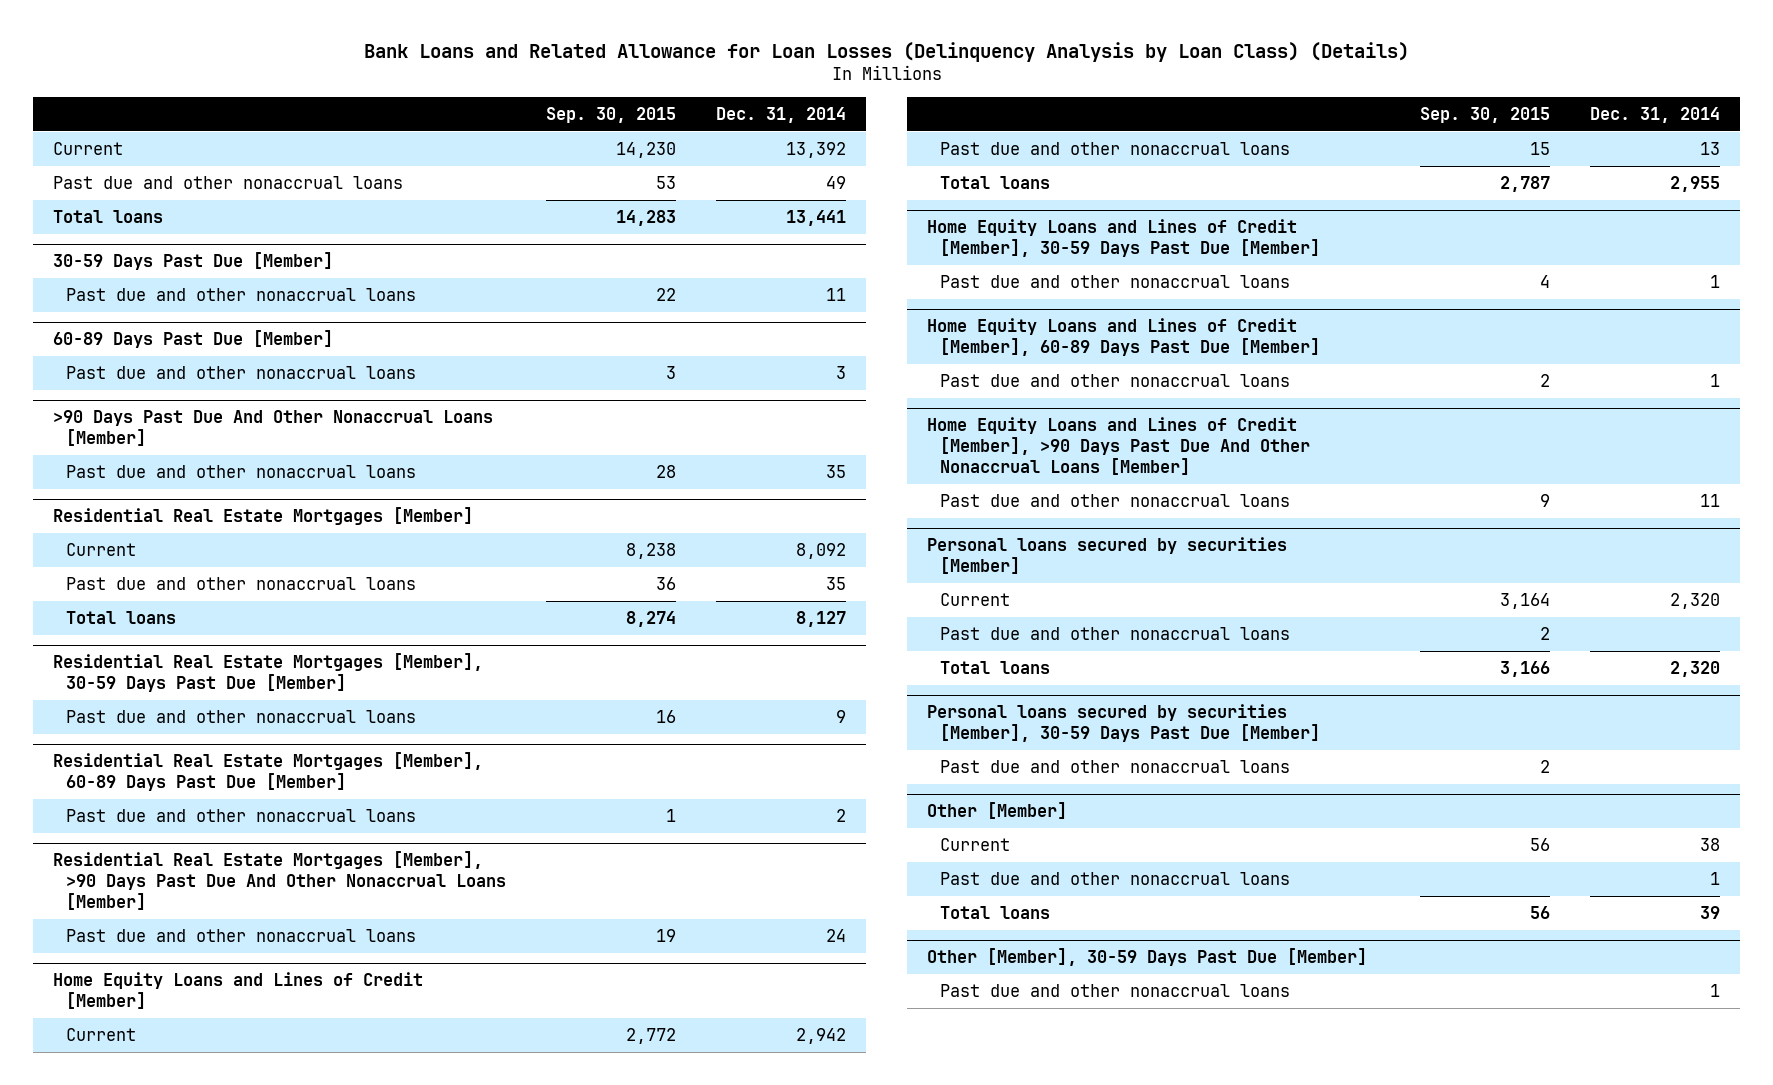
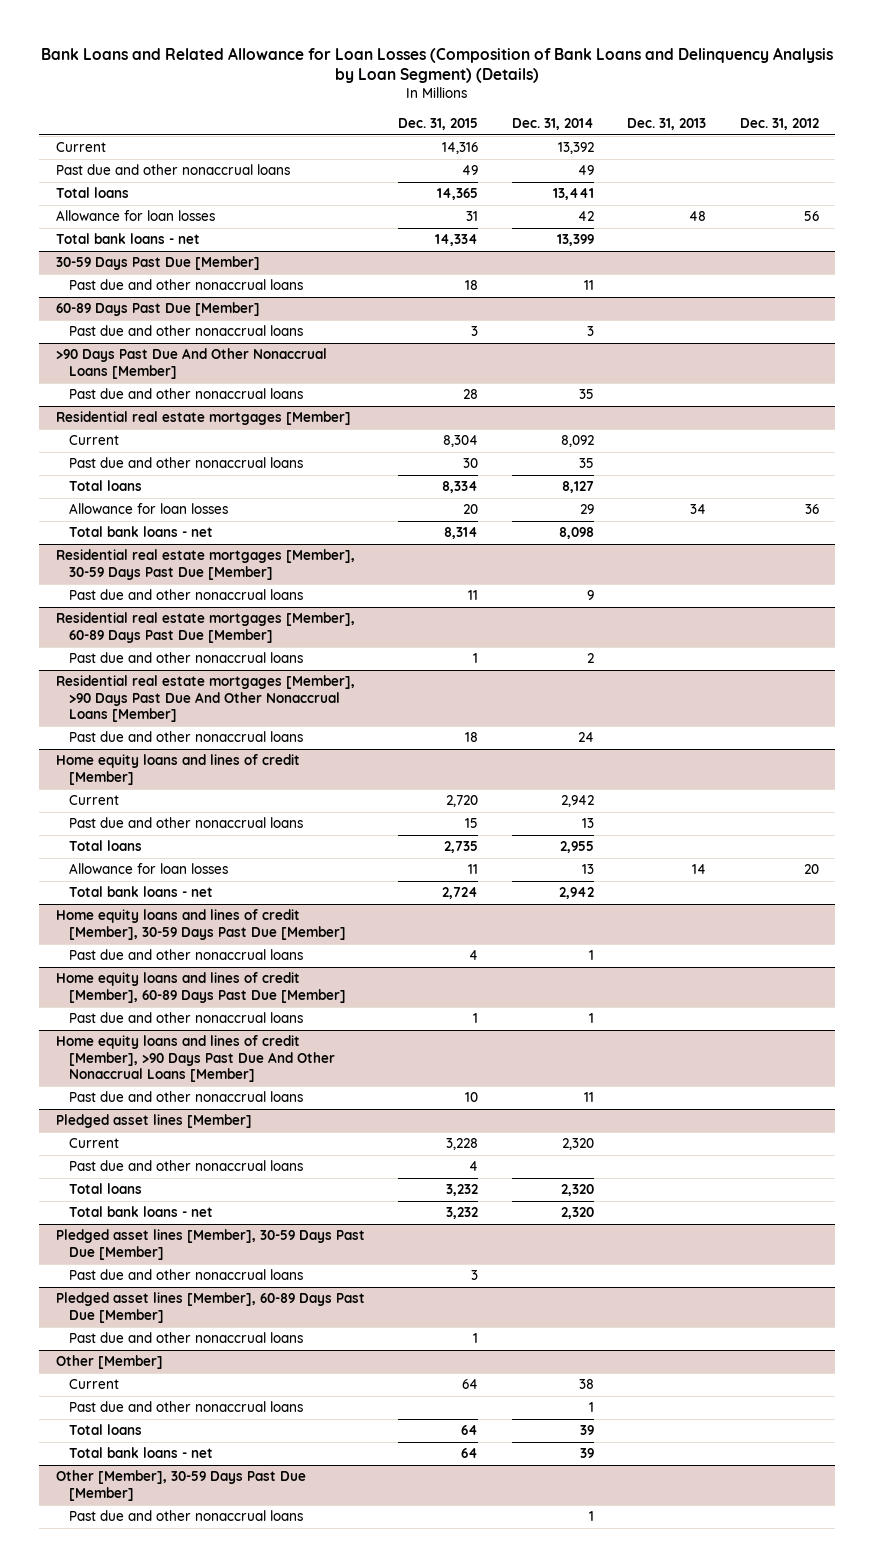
[363,42,1409,63] Bank Loans and Related Allowance for Loan Losses (Delinquency Analysis by Loan Class) (Details) -> [41,46,834,84] Bank Loans and Related Allowance for Loan Losses (Composition of Bank Loans and Delinquency Analysis by Loan Segment) (Details)
[545,106,676,123] Sep. 30, 2015 -> none
none -> [398,117,479,130] Dec. 31, 2015
none -> [627,117,707,130] Dec. 31, 2013
none -> [739,117,819,130] Dec. 31, 2012
none -> [55,210,215,222] Allowance for loan losses
none -> [55,233,200,245] Total bank loans - net
[52,507,473,526] Residential Real Estate Mortgages [Member] -> [55,411,351,426] Residential real estate mortgages [Member]
none -> [68,503,228,515] Allowance for loan losses
none -> [68,526,213,538] Total bank loans - net
[52,653,483,693] Residential Real Estate Mortgages [Member], 30-59 Days Past Due [Member] -> [55,549,355,580] Residential real estate mortgages [Member], 30-59 Days Past Due [Member]
[52,752,483,792] Residential Real Estate Mortgages [Member], 60-89 Days Past Due [Member] -> [55,612,355,643] Residential real estate mortgages [Member], 60-89 Days Past Due [Member]
[52,851,506,911] Residential Real Estate Mortgages [Member], >90 Days Past Due And Other Nonaccrual Loans [Member] -> [55,675,355,723] Residential real estate mortgages [Member], >90 Days Past Due And Other Nonaccrual Loans [Member]
[52,972,423,1010] Home Equity Loans and Lines of Credit [Member] -> [55,754,300,785] Home equity loans and lines of credit [Member]
none -> [68,863,228,875] Allowance for loan losses
none -> [68,886,213,898] Total bank loans - net
[927,219,1321,258] Home Equity Loans and Lines of Credit [Member], 30-59 Days Past Due [Member] -> [55,909,346,940] Home equity loans and lines of credit [Member], 30-59 Days Past Due [Member]
[927,318,1321,357] Home Equity Loans and Lines of Credit [Member], 60-89 Days Past Due [Member] -> [55,972,346,1003] Home equity loans and lines of credit [Member], 60-89 Days Past Due [Member]
[927,417,1311,476] Home Equity Loans and Lines of Credit [Member], >90 Days Past Due And Other Nonaccrual Loans [Member] -> [55,1035,335,1083] Home equity loans and lines of credit [Member], >90 Days Past Due And Other Nonaccrual Loans [Member]
[927,537,1288,575] Personal loans secured by securities [Member] -> none
none -> [55,1114,252,1129] Pledged asset lines [Member]
[927,704,1321,743] Personal loans secured by securities [Member], 30-59 Days Past Due [Member] -> none
none -> [68,1206,213,1218] Total bank loans - net
none -> [55,1229,365,1260] Pledged asset lines [Member], 30-59 Days Past Due [Member]
none -> [55,1292,365,1323] Pledged asset lines [Member], 60-89 Days Past Due [Member]
none -> [68,1332,303,1344] Past due and other nonaccrual loans
none -> [68,1447,213,1459] Total bank loans - net

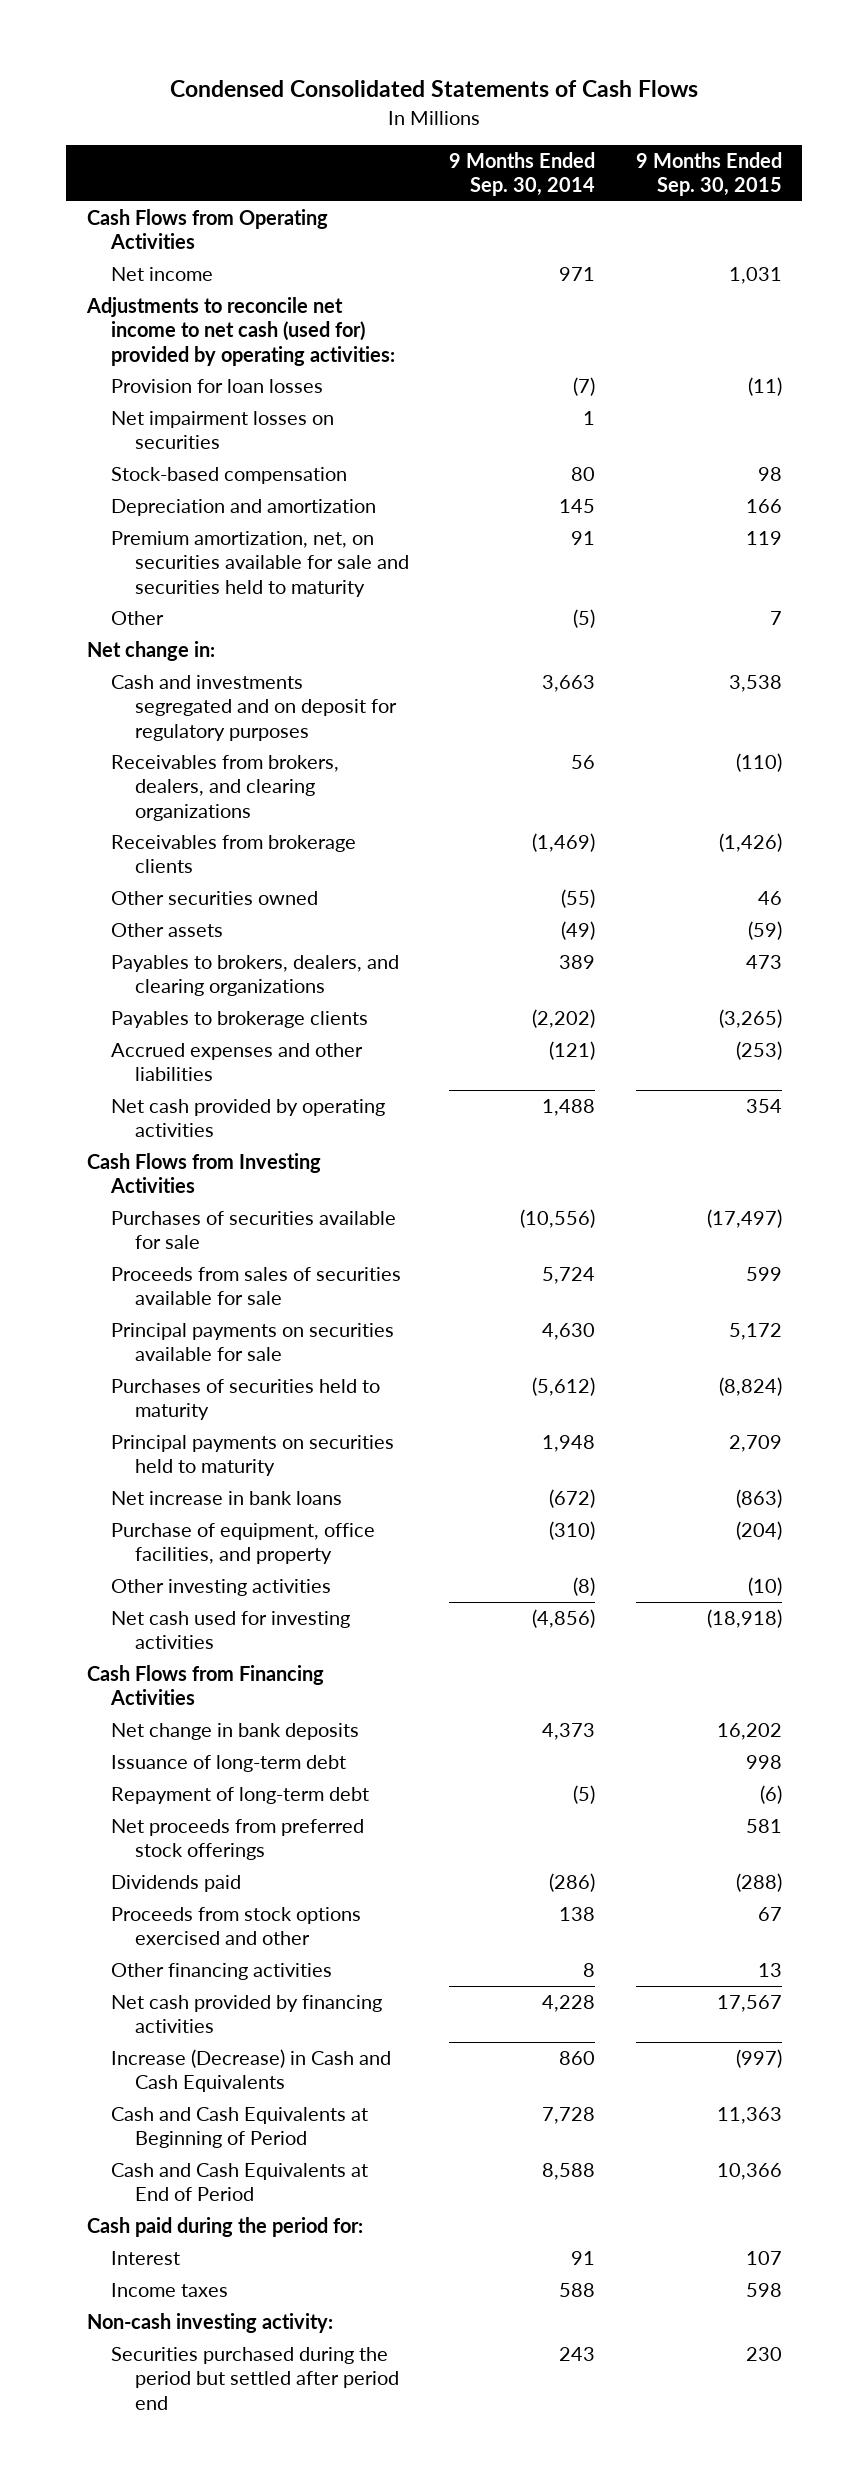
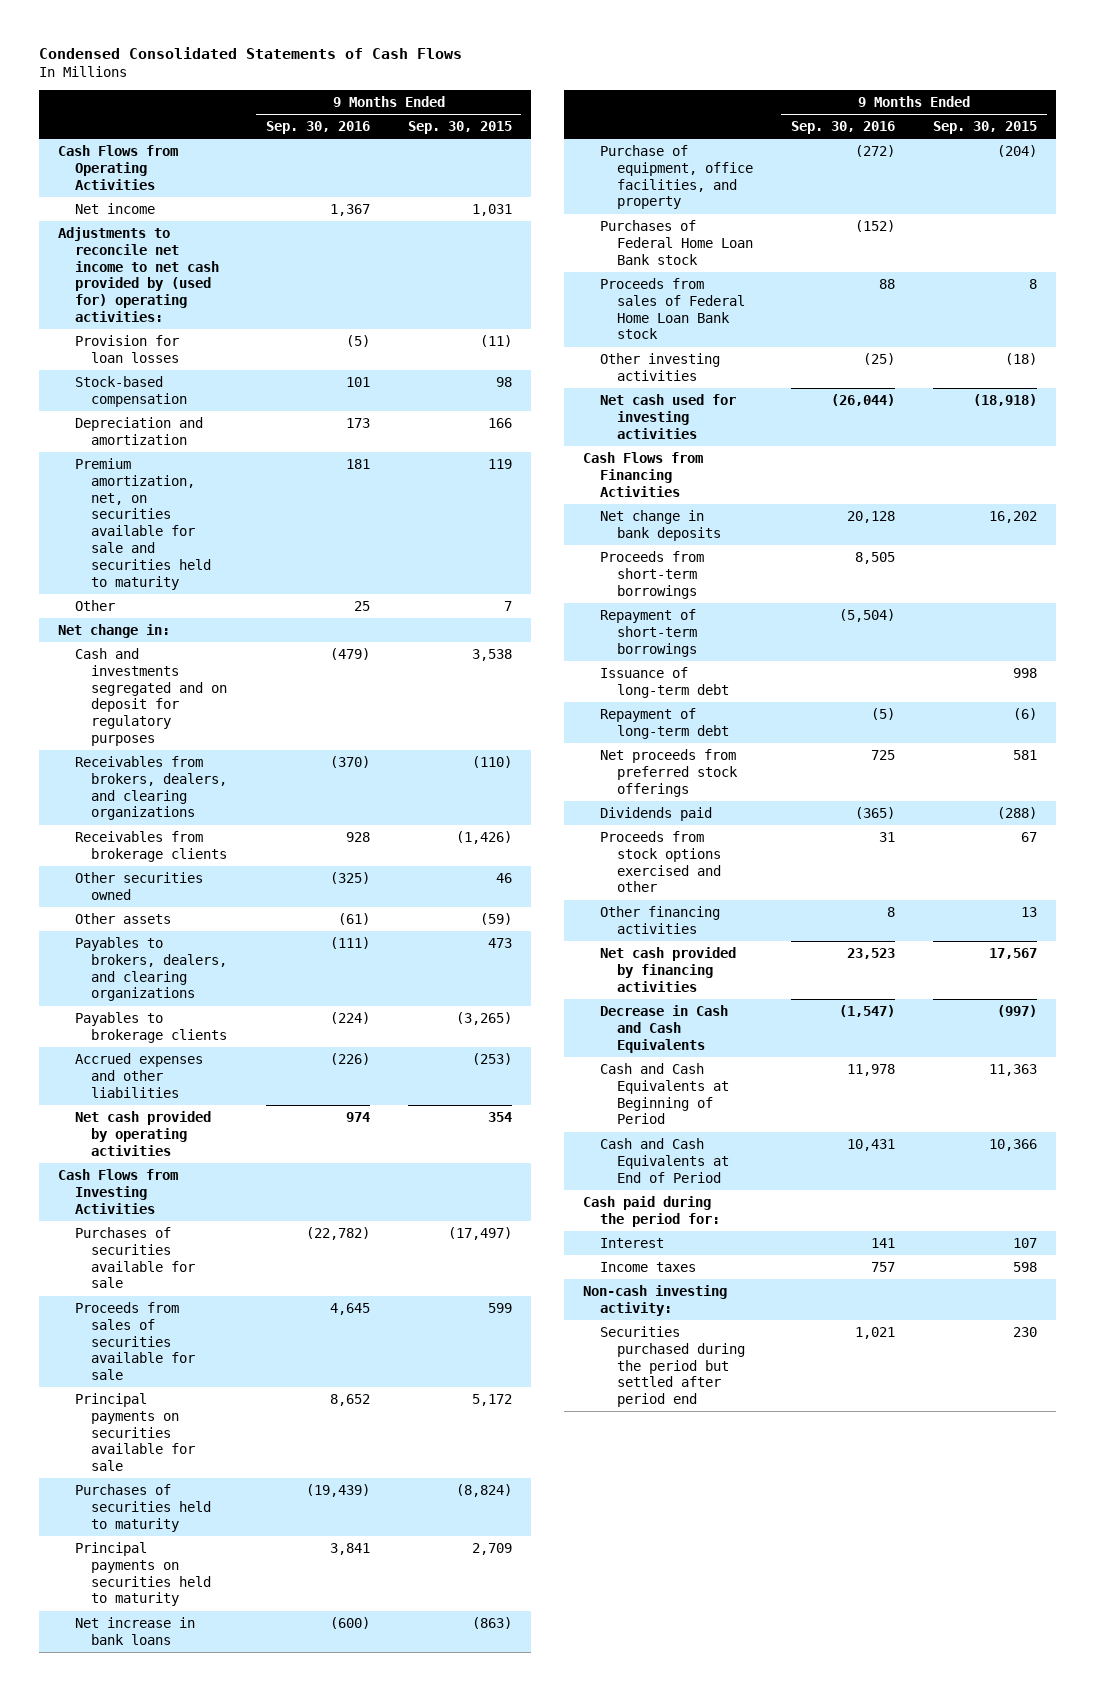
[449,151,596,196] 9 Months Ended Sep. 30, 2014 -> none
none -> [265,120,370,134] Sep. 30, 2016
[85,297,395,366] Adjustments to reconcile net income to net cash (used for) provided by operating activities: -> [57,226,219,323] Adjustments to reconcile net income to net cash provided by (used for) operating activities:
[110,411,334,450] Net impairment losses on securities -> none
none -> [599,219,753,265] Purchases of Federal Home Loan Bank stock
none -> [599,277,745,340] Proceeds from sales of Federal Home Loan Bank stock
[747,1577,782,1597] (10) -> [1005,352,1038,365] (18)
none -> [599,550,704,599] Proceeds from short-term borrowings
none -> [599,608,697,657] Repayment of short-term borrowings
[110,2049,391,2093] Increase (Decrease) in Cash and Cash Equivalents -> [599,1004,728,1053] Decrease in Cash and Cash Equivalents

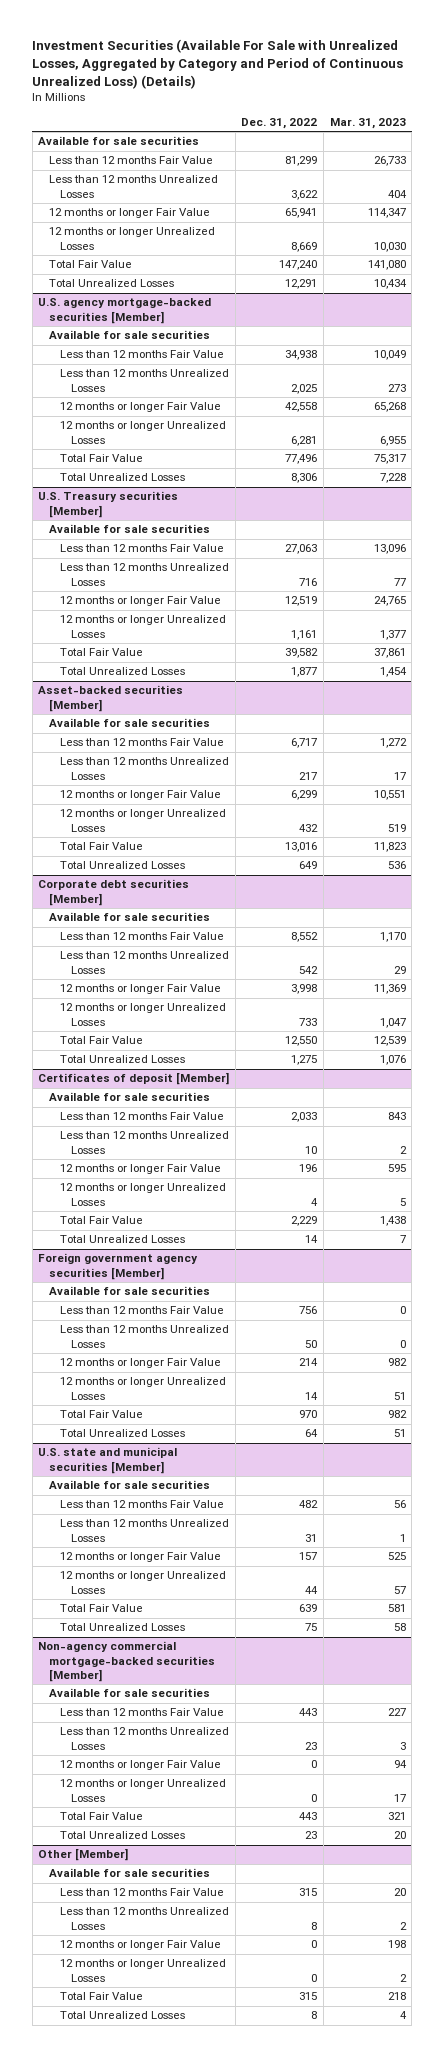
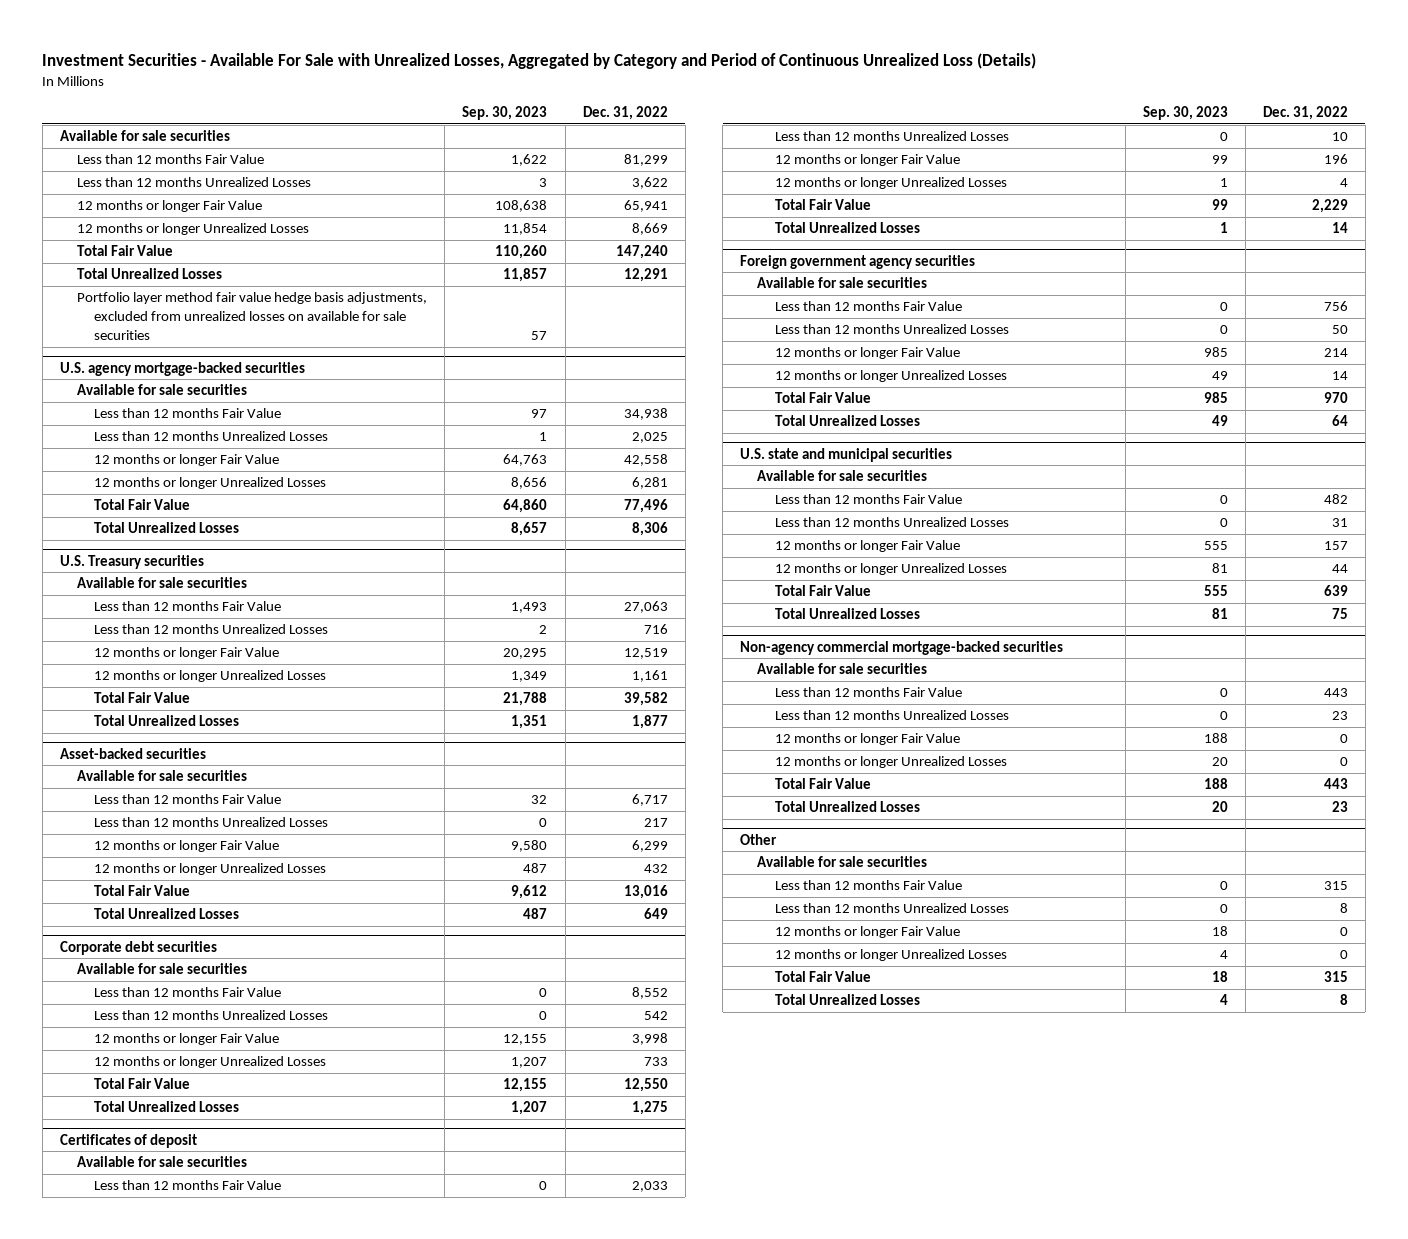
[32,38,404,89] Investment Securities (Available For Sale with Unrealized Losses, Aggregated by Category and Period of Continuous Unrealized Loss) (Details) -> [42,52,1037,69] Investment Securities - Available For Sale with Unrealized Losses, Aggregated by Category and Period of Continuous Unrealized Loss (Details)
[329,117,406,129] Mar. 31, 2023 -> none
none -> [462,106,548,121] Sep. 30, 2023
none -> [77,292,428,341] Portfolio layer method fair value hedge basis adjustments, excluded from unrealized losses on available for sale securities
[38,298,212,324] U.S. agency mortgage-backed securities [Member] -> [60,361,306,376] U.S. agency mortgage-backed securities
[38,491,179,518] U.S. Treasury securities [Member] -> [60,554,205,569] U.S. Treasury securities
[38,685,184,712] Asset-backed securities [Member] -> [60,747,207,759] Asset-backed securities
[38,879,190,906] Corporate debt securities [Member] -> [60,940,218,955] Corporate debt securities
[38,1072,230,1086] Certificates of deposit [Member] -> [60,1133,198,1148] Certificates of deposit
[38,1253,199,1280] Foreign government agency securities [Member] -> [740,254,976,269] Foreign government agency securities
[38,1447,178,1474] U.S. state and municipal securities [Member] -> [740,447,953,462] U.S. state and municipal securities
[38,1641,216,1683] Non-agency commercial mortgage-backed securities [Member] -> [740,640,1064,655] Non-agency commercial mortgage-backed securities
[38,1848,129,1862] Other [Member] -> [740,833,778,845] Other

